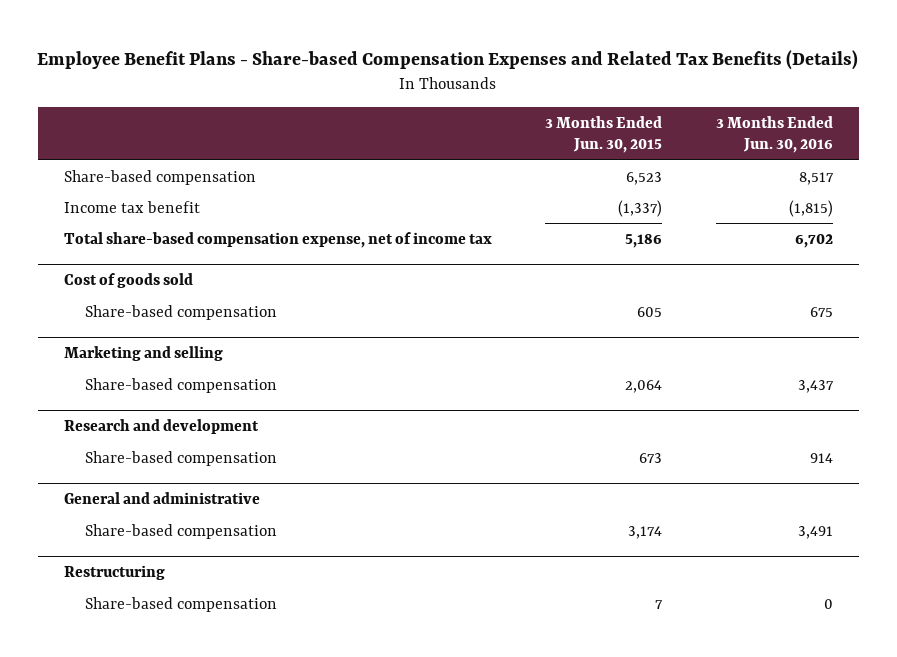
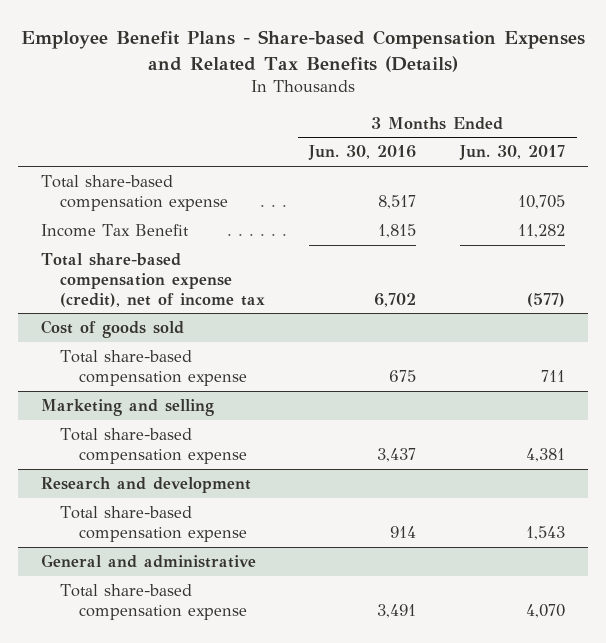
[545,115,663,154] 3 Months Ended Jun. 30, 2015 -> none
none -> [459,145,566,161] Jun. 30, 2017
[64,169,257,185] Share-based compensation -> [40,175,228,211] Total share-based compensation expense
[64,200,201,213] Income tax benefit -> [40,224,189,238] Income Tax Benefit
[788,199,833,217] (1,815) -> [378,224,417,239] 1,815
[64,231,493,248] Total share-based compensation expense, net of income tax -> [40,253,265,307] Total share-based compensation expense (credit), net of income tax
[84,304,277,320] Share-based compensation -> [59,350,247,386] Total share-based compensation expense
[84,377,277,393] Share-based compensation -> [59,428,247,464] Total share-based compensation expense
[84,450,277,466] Share-based compensation -> [59,506,247,542] Total share-based compensation expense
[64,565,166,581] Restructuring -> none
[84,596,277,612] Share-based compensation -> none
[84,523,277,539] Share-based compensation -> [59,584,247,620] Total share-based compensation expense

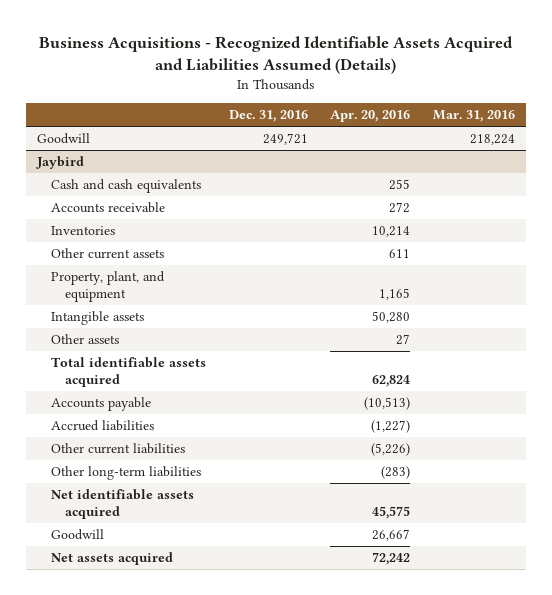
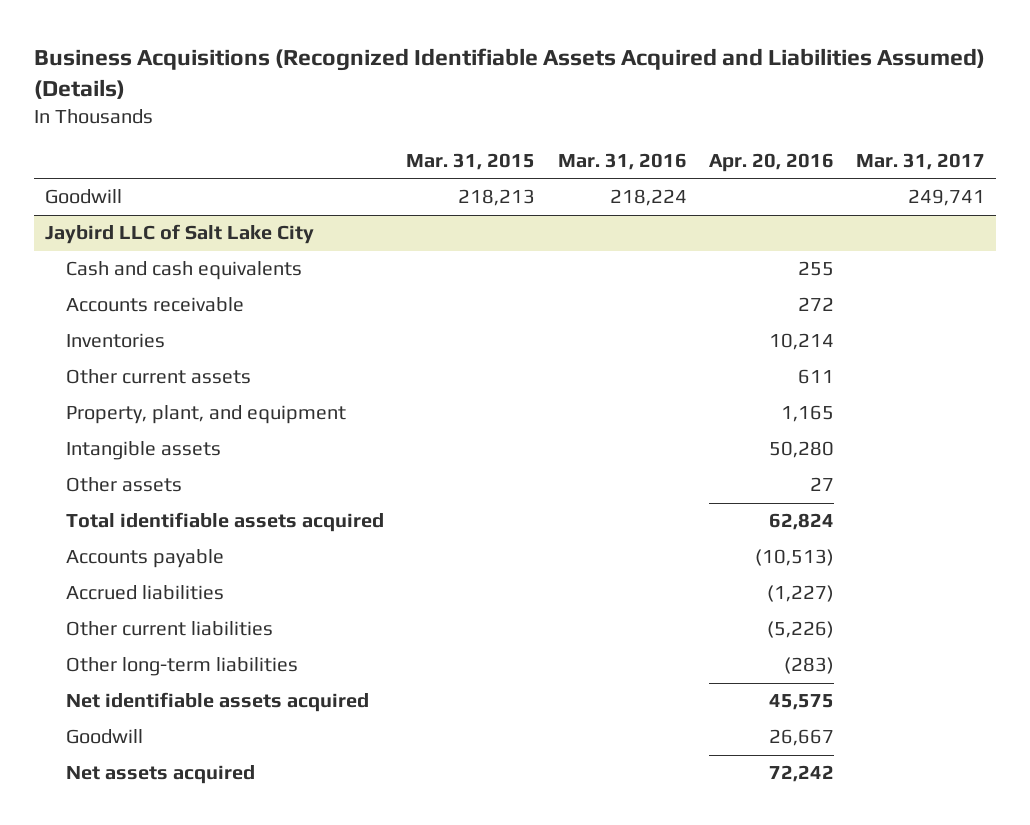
[39,36,514,75] Business Acquisitions - Recognized Identifiable Assets Acquired and Liabilities Assumed (Details) -> [33,47,985,99] Business Acquisitions (Recognized Identifiable Assets Acquired and Liabilities Assumed) (Details)
[228,110,308,123] Dec. 31, 2016 -> none
none -> [406,153,536,171] Mar. 31, 2015
none -> [855,153,985,171] Mar. 31, 2017
[36,156,85,170] Jaybird -> [44,224,314,245] Jaybird LLC of Salt Lake City

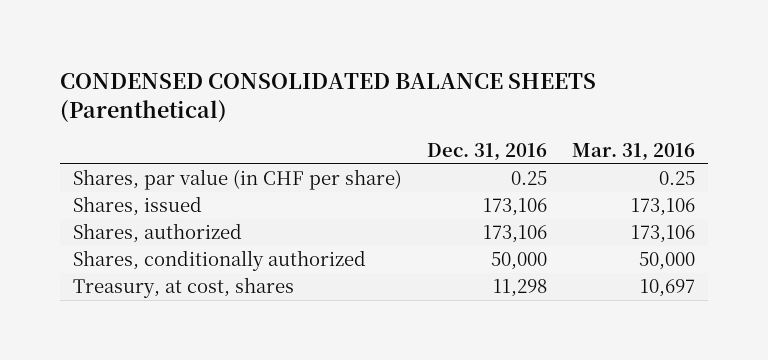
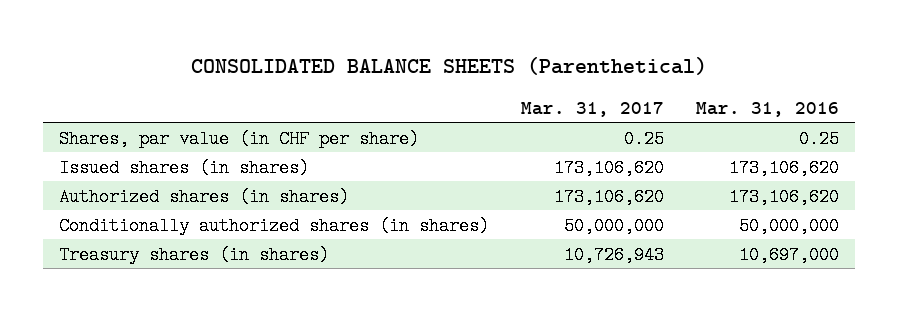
[59,72,596,124] CONDENSED CONSOLIDATED BALANCE SHEETS (Parenthetical) -> [190,57,707,76] CONSOLIDATED BALANCE SHEETS (Parenthetical)
[426,143,547,162] Dec. 31, 2016 -> none
none -> [520,101,664,117] Mar. 31, 2017
[72,196,202,217] Shares, issued -> [58,158,309,177] Issued shares (in shares)
[631,198,696,217] 173,106 -> [728,158,839,177] 173,106,620
[72,223,242,244] Shares, authorized -> [58,187,349,206] Authorized shares (in shares)
[631,225,696,244] 173,106 -> [728,187,839,206] 173,106,620
[72,250,366,272] Shares, conditionally authorized -> [58,216,489,235] Conditionally authorized shares (in shares)
[639,252,696,271] 50,000 -> [738,216,839,235] 50,000,000
[72,277,294,299] Treasury, at cost, shares -> [58,245,329,264] Treasury shares (in shares)
[640,279,696,298] 10,697 -> [738,245,839,264] 10,697,000

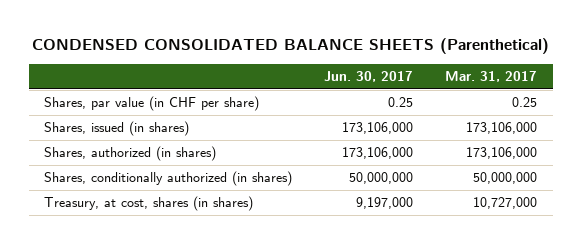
[190,57,707,76] CONSOLIDATED BALANCE SHEETS (Parenthetical) -> [31,38,549,55] CONDENSED CONSOLIDATED BALANCE SHEETS (Parenthetical)
[695,101,839,117] Mar. 31, 2016 -> none
none -> [324,71,414,83] Jun. 30, 2017
[58,158,309,177] Issued shares (in shares) -> [44,121,190,137] Shares, issued (in shares)
[553,158,664,177] 173,106,620 -> [465,122,537,135] 173,106,000
[58,187,349,206] Authorized shares (in shares) -> [44,146,217,162] Shares, authorized (in shares)
[553,187,664,206] 173,106,620 -> [465,147,537,160] 173,106,000
[58,216,489,235] Conditionally authorized shares (in shares) -> [44,171,293,187] Shares, conditionally authorized (in shares)
[58,245,329,264] Treasury shares (in shares) -> [44,196,254,212] Treasury, at cost, shares (in shares)
[563,245,664,264] 10,726,943 -> [472,197,537,210] 10,727,000

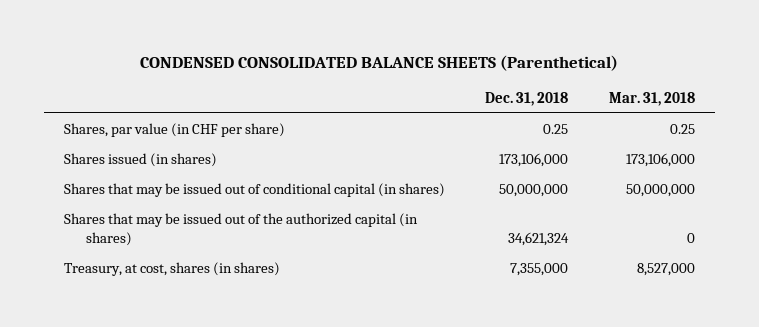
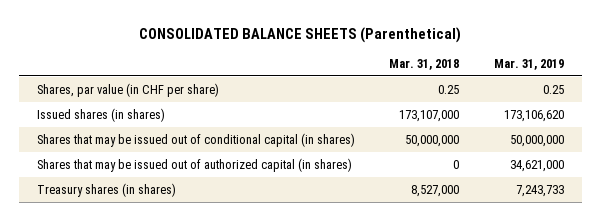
[140,54,619,71] CONDENSED CONSOLIDATED BALANCE SHEETS (Parenthetical) -> [139,26,462,43] CONSOLIDATED BALANCE SHEETS (Parenthetical)
[485,91,569,106] Dec. 31, 2018 -> none
none -> [494,58,565,70] Mar. 31, 2019
[64,153,218,168] Shares issued (in shares) -> [36,107,165,122] Issued shares (in shares)
[625,153,695,168] 173,106,000 -> [399,109,460,122] 173,107,000
[64,213,419,246] Shares that may be issued out of the authorized capital (in shares) -> [36,157,352,172] Shares that may be issued out of authorized capital (in shares)
[64,262,281,277] Treasury, at cost, shares (in shares) -> [36,182,176,197] Treasury shares (in shares)

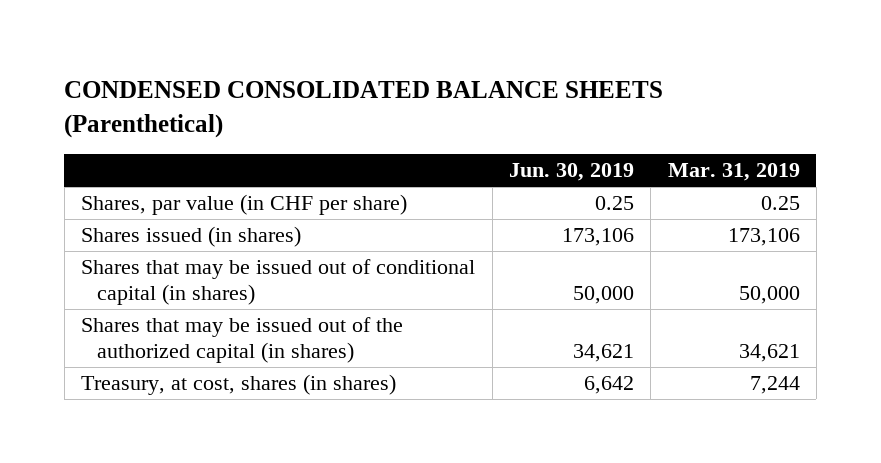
[139,26,462,43] CONSOLIDATED BALANCE SHEETS (Parenthetical) -> [64,81,664,139] CONDENSED CONSOLIDATED BALANCE SHEETS (Parenthetical)
[389,58,460,70] Mar. 31, 2018 -> none
none -> [508,163,634,182] Jun. 30, 2019
[36,107,165,122] Issued shares (in shares) -> [81,226,302,248] Shares issued (in shares)
[504,109,565,122] 173,106,620 -> [727,228,800,247] 173,106
[510,134,565,147] 50,000,000 -> [738,286,800,305] 50,000
[36,157,352,172] Shares that may be issued out of authorized capital (in shares) -> [81,317,404,364] Shares that may be issued out of the authorized capital (in shares)
[510,159,565,172] 34,621,000 -> [738,344,800,363] 34,621
[36,182,176,197] Treasury shares (in shares) -> [81,374,397,396] Treasury, at cost, shares (in shares)
[516,184,565,197] 7,243,733 -> [749,376,800,395] 7,244

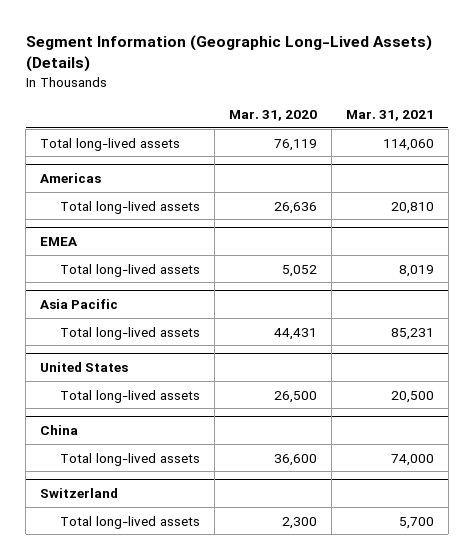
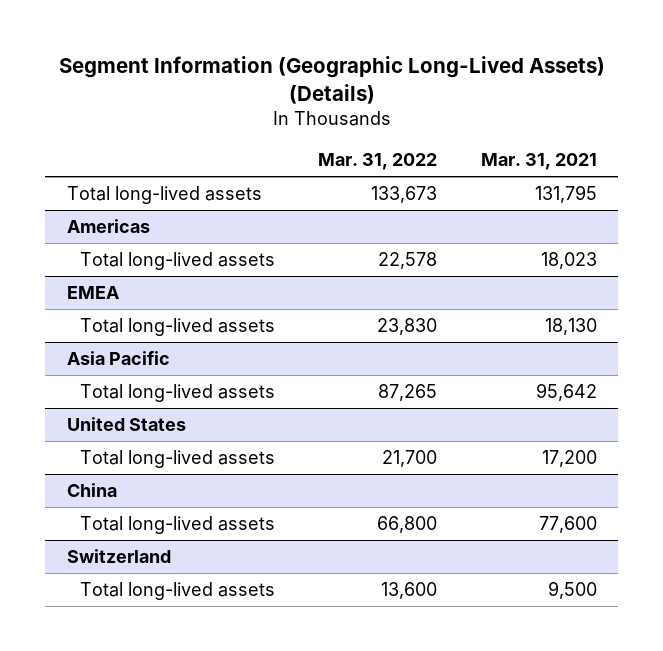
[228,109,317,121] Mar. 31, 2020 -> none
none -> [318,153,438,171] Mar. 31, 2022
[382,138,434,151] 114,060 -> [534,185,597,204] 131,795
[390,201,434,214] 20,810 -> [540,252,597,270] 18,023
[398,264,434,277] 8,019 -> [544,318,597,336] 18,130
[390,327,434,340] 85,231 -> [535,383,597,402] 95,642
[390,390,434,403] 20,500 -> [541,450,597,468] 17,200
[390,453,434,466] 74,000 -> [538,516,597,534] 77,600
[398,516,434,529] 5,700 -> [547,581,597,600] 9,500

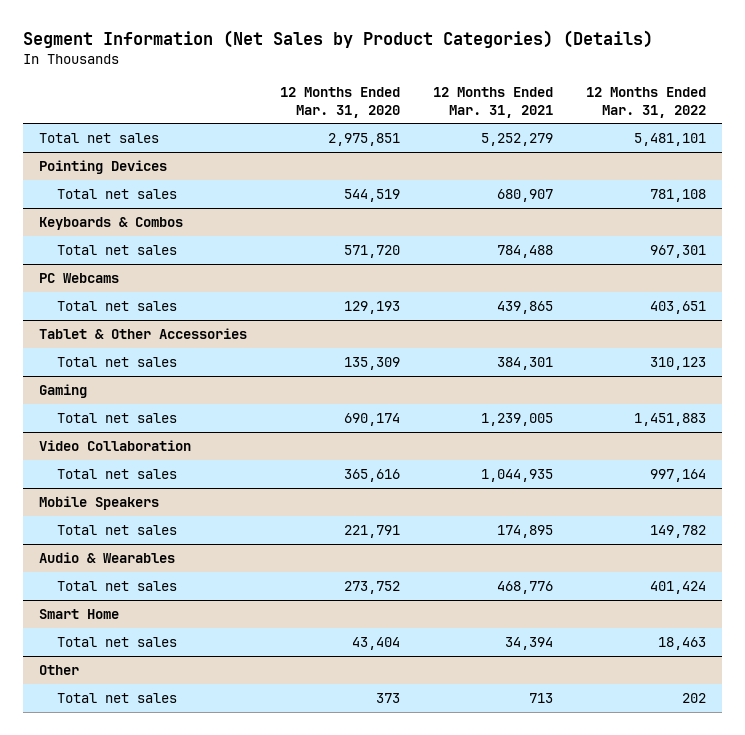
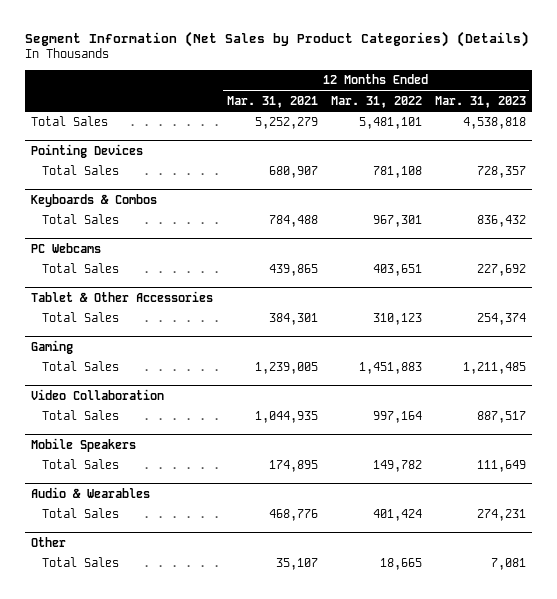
[279,86,400,118] 12 Months Ended Mar. 31, 2020 -> none
none -> [434,96,526,109] Mar. 31, 2023
[39,133,160,144] Total net sales -> [31,116,109,127] Total Sales
[56,189,177,200] Total net sales -> [41,165,119,176] Total Sales
[56,245,177,256] Total net sales -> [41,214,119,225] Total Sales
[56,301,177,312] Total net sales -> [41,263,119,274] Total Sales
[56,357,177,368] Total net sales -> [41,312,119,323] Total Sales
[56,413,177,424] Total net sales -> [41,361,119,372] Total Sales
[56,469,177,480] Total net sales -> [41,410,119,421] Total Sales
[56,525,177,536] Total net sales -> [41,459,119,470] Total Sales
[39,609,120,620] Smart Home -> none
[56,637,177,648] Total net sales -> none
[56,581,177,592] Total net sales -> [41,508,119,519] Total Sales
[56,693,177,704] Total net sales -> [41,557,119,568] Total Sales
[528,693,553,704] 713 -> [275,558,318,571] 35,107
[681,693,706,704] 202 -> [379,558,422,571] 18,665

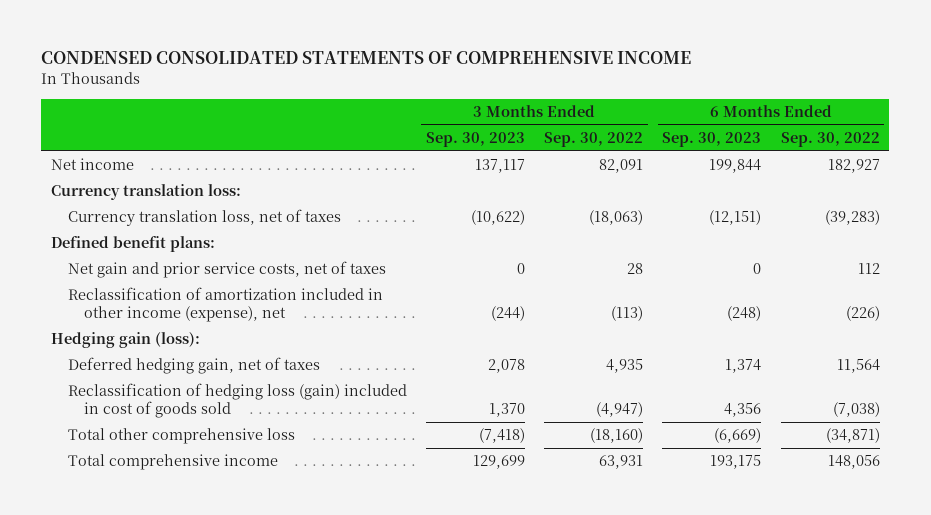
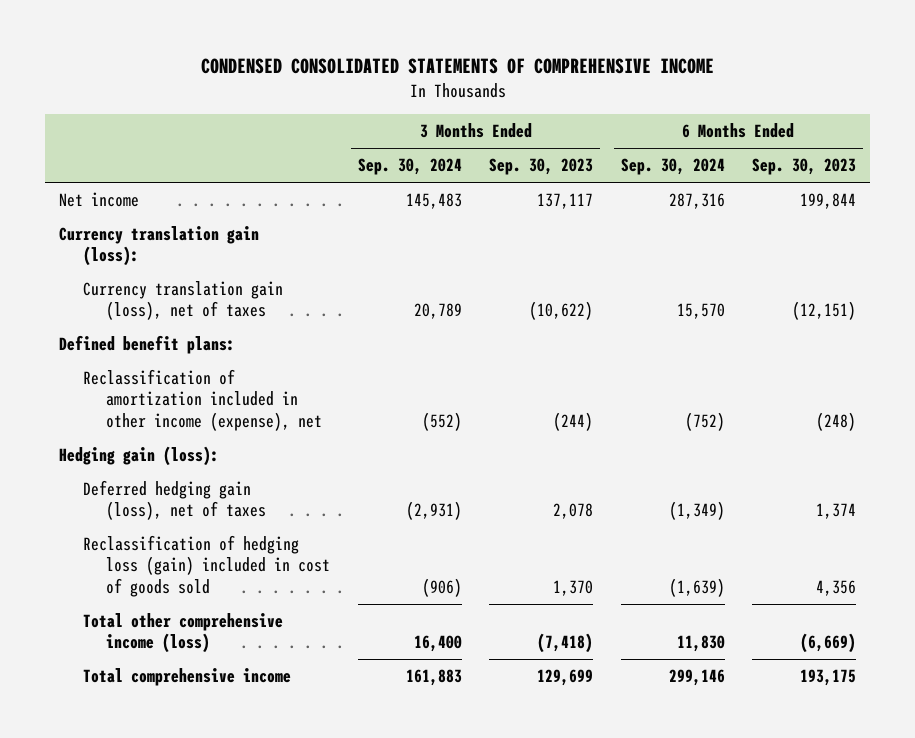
[544,132,644,148] Sep. 30, 2022 -> none
[780,132,880,148] Sep. 30, 2022 -> none
none -> [357,158,462,176] Sep. 30, 2024
none -> [620,158,725,176] Sep. 30, 2024
[51,184,242,201] Currency translation loss: -> [59,226,260,267] Currency translation gain (loss):
[67,209,341,227] Currency translation loss, net of taxes -> [82,281,283,321] Currency translation gain (loss), net of taxes
[67,261,386,279] Net gain and prior service costs, net of taxes -> none
[67,357,320,375] Deferred hedging gain, net of taxes -> [82,480,267,521] Deferred hedging gain (loss), net of taxes
[67,428,295,445] Total other comprehensive loss -> [82,613,283,654] Total other comprehensive income (loss)

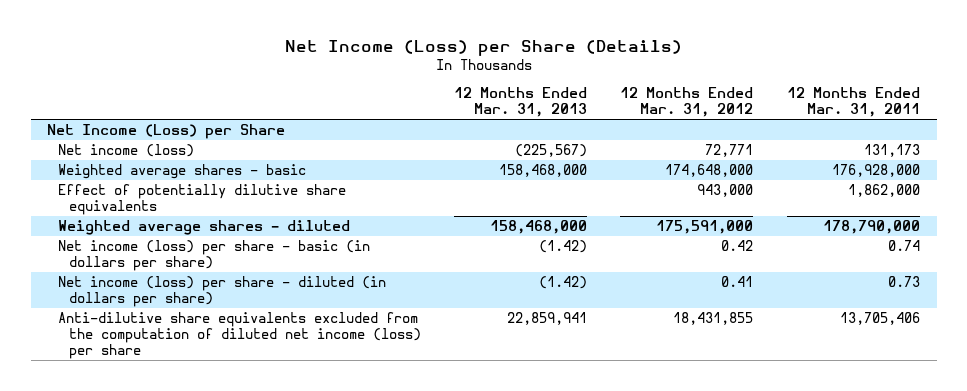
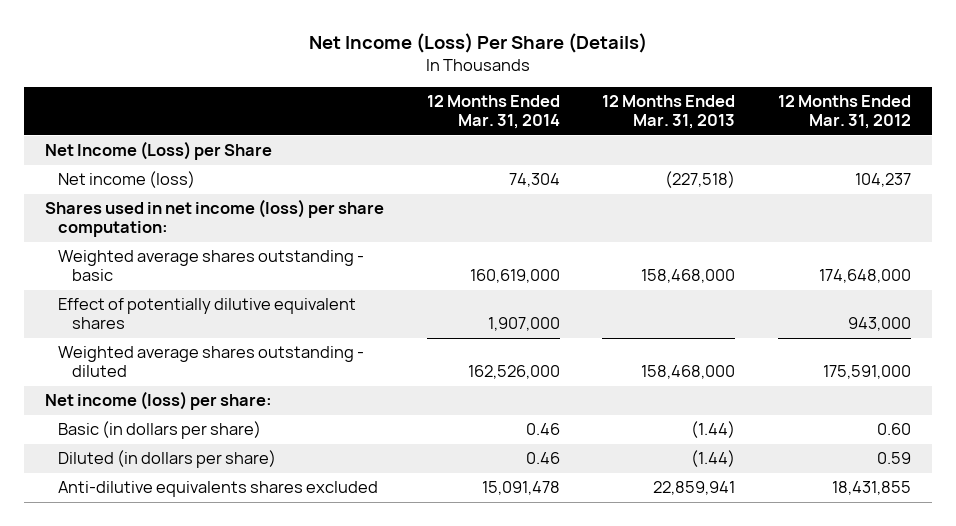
[284,39,682,56] Net Income (Loss) per Share (Details) -> [308,32,647,53] Net Income (Loss) Per Share (Details)
[786,87,920,118] 12 Months Ended Mar. 31, 2011 -> none
none -> [426,95,560,130] 12 Months Ended Mar. 31, 2014
[515,144,588,158] (225,567) -> [665,171,736,189] (227,518)
[705,144,754,158] 72,771 -> [855,173,912,188] 104,237
none -> [44,199,384,238] Shares used in net income (loss) per share computation:
[58,164,307,180] Weighted average shares - basic -> [58,250,365,282] Weighted average shares outstanding - basic
[58,184,347,216] Effect of potentially dilutive share equivalents -> [58,298,357,330] Effect of potentially dilutive equivalent shares
[58,220,351,236] Weighted average shares - diluted -> [58,346,365,378] Weighted average shares outstanding - diluted
none -> [44,391,272,411] Net income (loss) per share:
[58,240,371,272] Net income (loss) per share - basic (in dollars per share) -> [58,421,262,440] Basic (in dollars per share)
[539,240,588,254] (1.42) -> [691,421,736,439] (1.44)
[721,240,754,252] 0.42 -> [877,423,912,436] 0.60
[58,276,387,308] Net income (loss) per share - diluted (in dollars per share) -> [58,450,277,469] Diluted (in dollars per share)
[539,276,588,290] (1.42) -> [691,450,736,468] (1.44)
[721,276,754,288] 0.41 -> [877,452,912,465] 0.59
[58,312,421,359] Anti-dilutive share equivalents excluded from the computation of diluted net income (loss) per share -> [58,481,379,498] Anti-dilutive equivalents shares excluded

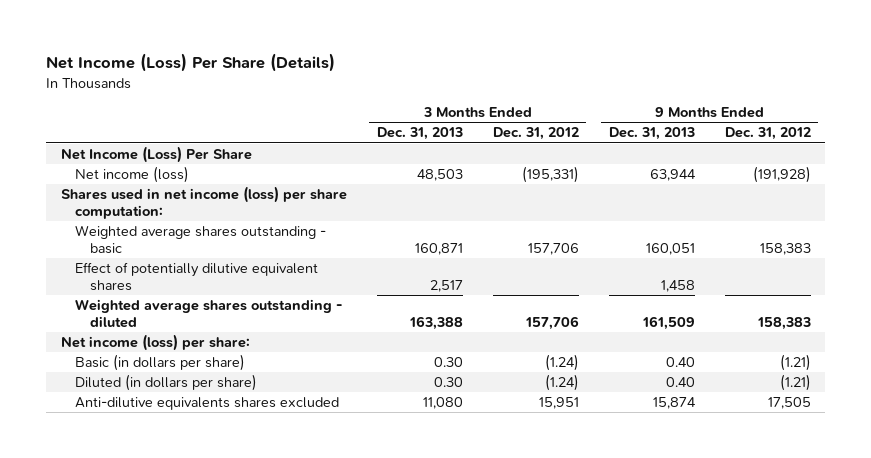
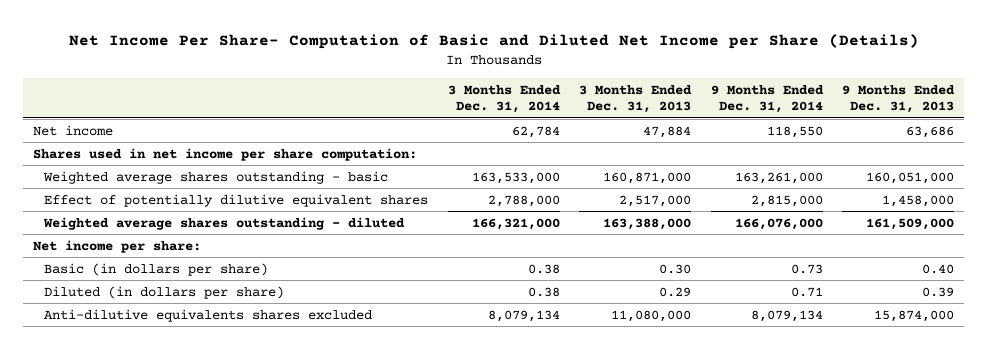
[45,53,335,73] Net Income (Loss) Per Share (Details) -> [68,34,919,50] Net Income Per Share- Computation of Basic and Diluted Net Income per Share (Details)
[492,127,579,141] Dec. 31, 2012 -> none
[724,127,811,141] Dec. 31, 2012 -> none
none -> [447,84,561,113] 3 Months Ended Dec. 31, 2014
none -> [710,84,824,113] 9 Months Ended Dec. 31, 2014
[60,146,252,164] Net Income (Loss) Per Share -> none
[75,166,190,184] Net income (loss) -> [33,124,114,136] Net income
[416,169,463,182] 48,503 -> [643,125,692,138] 47,884
[649,169,696,182] 63,944 -> [905,125,954,138] 63,686
[60,186,347,219] Shares used in net income (loss) per share computation: -> [33,147,418,161] Shares used in net income per share computation:
[414,242,463,255] 160,871 -> [603,171,692,184] 160,871,000
[645,242,695,255] 160,051 -> [865,171,954,184] 160,051,000
[429,279,463,292] 2,517 -> [619,194,692,207] 2,517,000
[660,279,695,292] 1,458 -> [881,194,954,207] 1,458,000
[408,315,463,330] 163,388 -> [603,217,692,230] 163,388,000
[641,315,695,330] 161,509 -> [865,217,954,230] 161,509,000
[60,334,250,352] Net income (loss) per share: -> [33,239,202,253] Net income per share:
[433,377,463,388] 0.30 -> [659,286,692,297] 0.29
[665,377,695,388] 0.40 -> [921,286,954,297] 0.39
[422,397,463,410] 11,080 -> [611,309,692,322] 11,080,000
[652,397,696,410] 15,874 -> [873,309,954,322] 15,874,000

